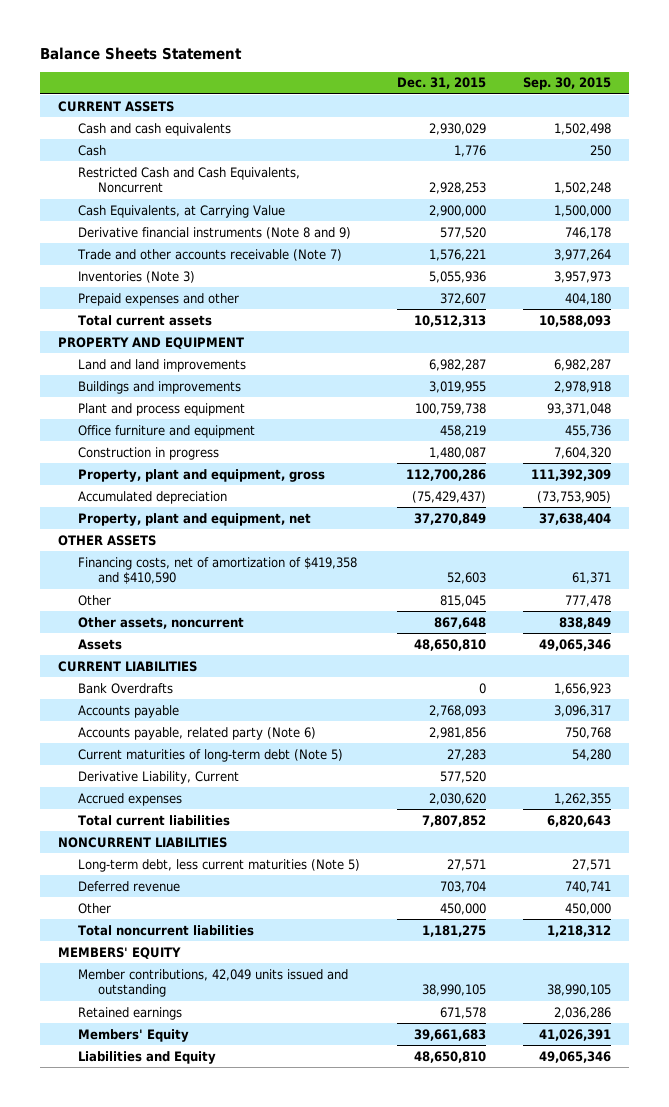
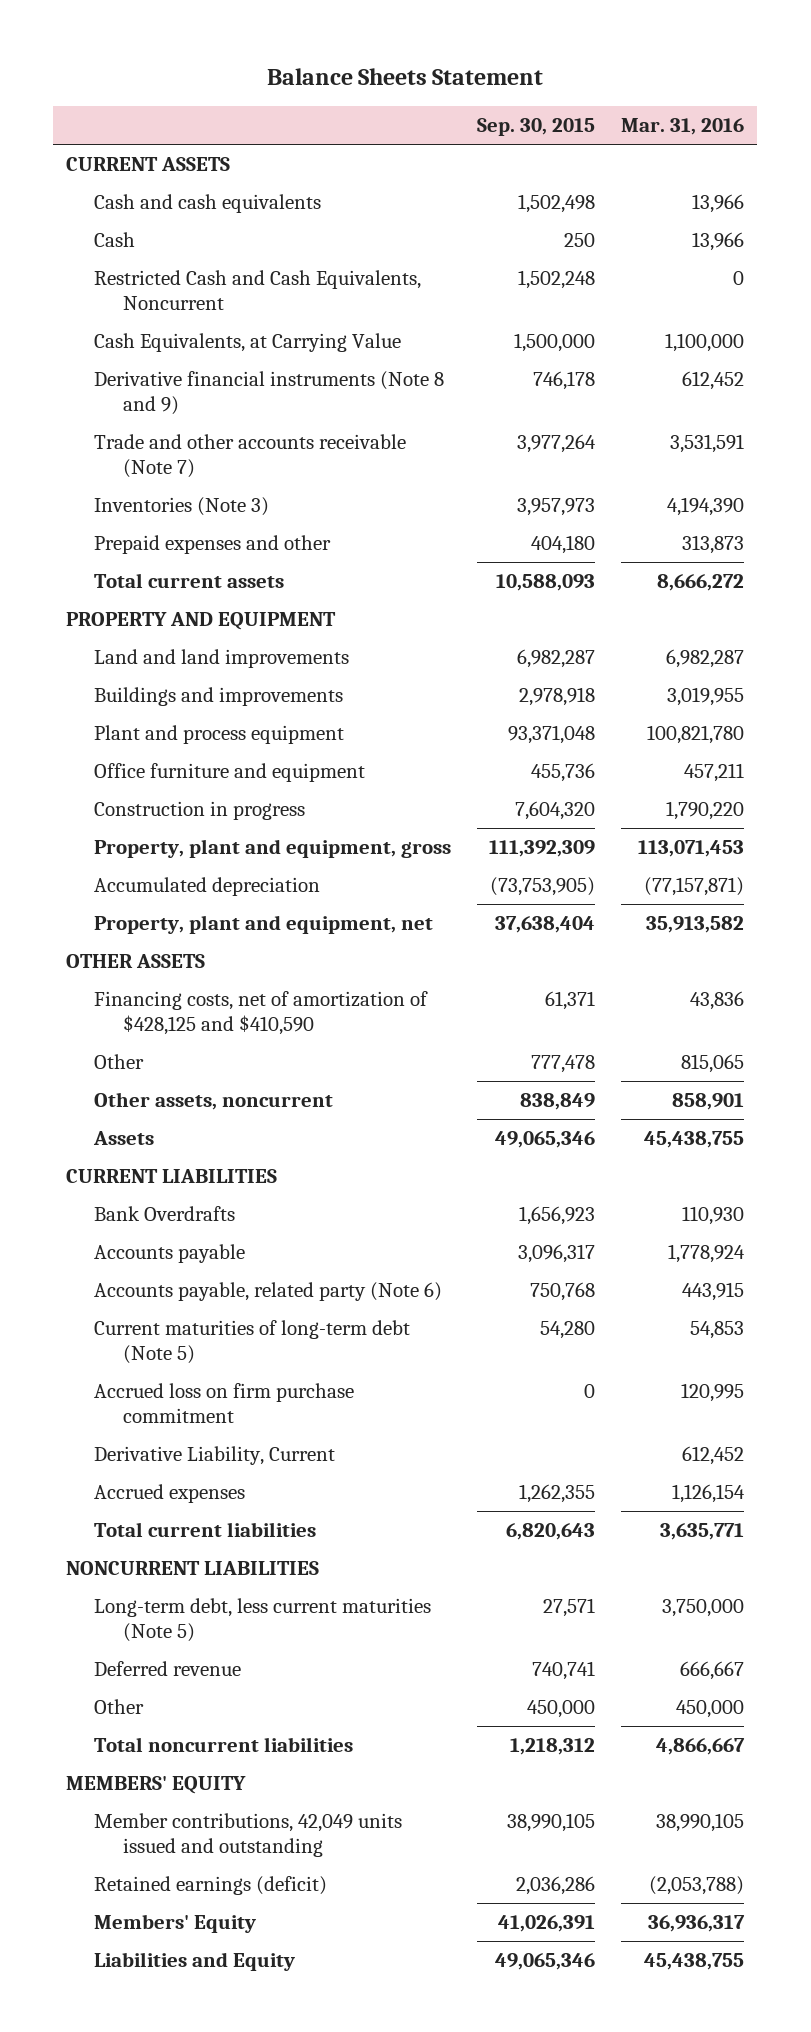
[396,77,486,90] Dec. 31, 2015 -> none
none -> [621,118,745,136] Mar. 31, 2016
[78,556,358,585] Financing costs, net of amortization of $419,358 and $410,590 -> [94,991,429,1035] Financing costs, net of amortization of $428,125 and $410,590
none -> [94,1383,355,1423] Accrued loss on firm purchase commitment
[78,1006,183,1020] Retained earnings -> [94,1876,328,1896] Retained earnings (deficit)

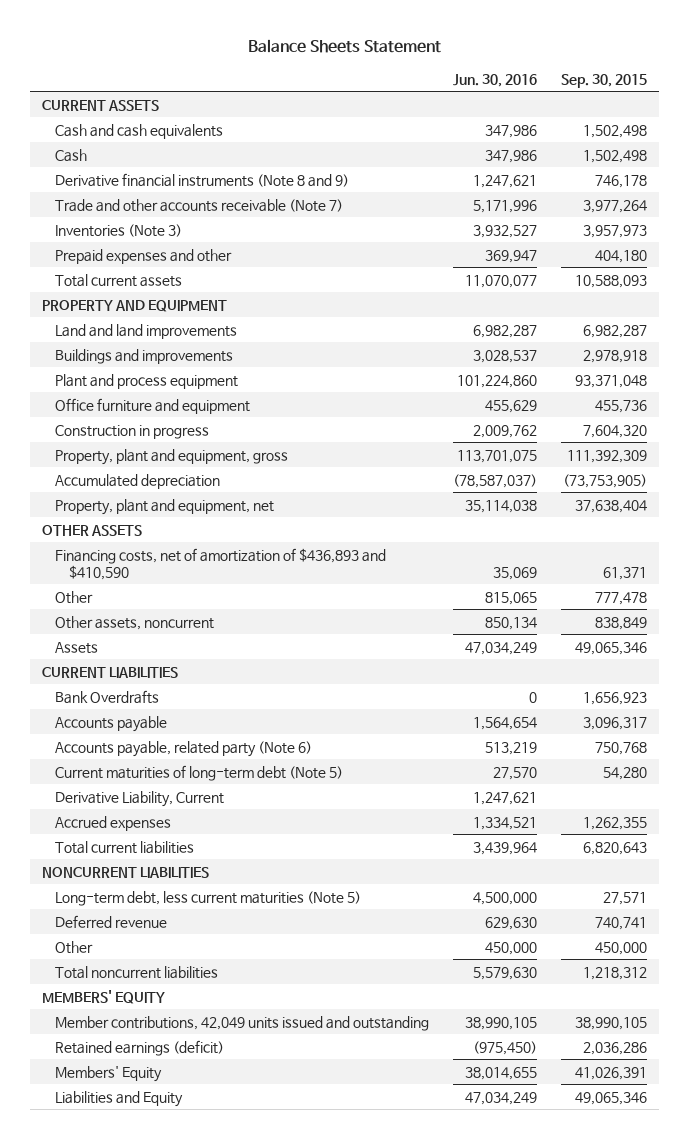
[621,118,745,136] Mar. 31, 2016 -> none
none -> [453,73,538,87] Jun. 30, 2016
[94,270,422,310] Restricted Cash and Cash Equivalents, Noncurrent -> none
[94,333,402,353] Cash Equivalents, at Carrying Value -> none
[564,233,596,248] 250 -> [583,149,648,163] 1,502,498
[94,991,429,1035] Financing costs, net of amortization of $428,125 and $410,590 -> [55,547,387,580] Financing costs, net of amortization of $436,893 and $410,590
[94,1383,355,1423] Accrued loss on firm purchase commitment -> none

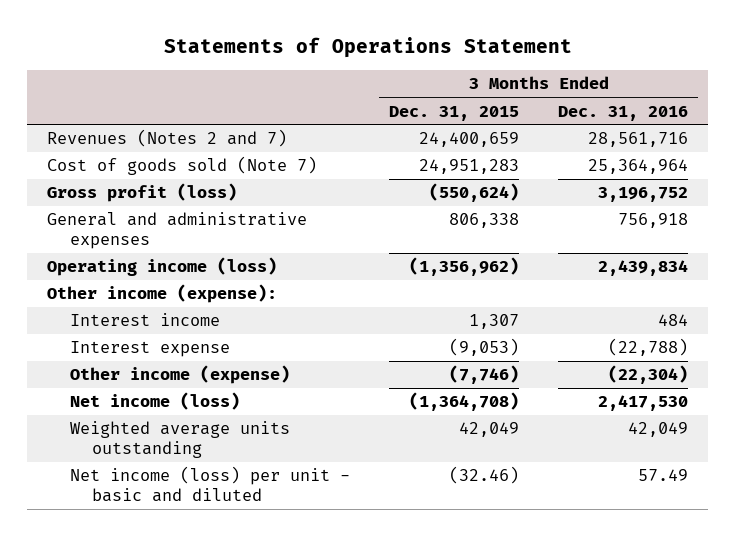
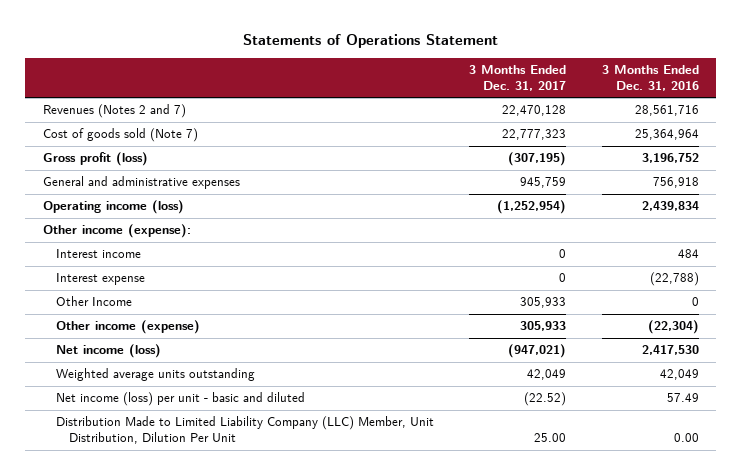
[388,105,519,121] Dec. 31, 2015 -> none
none -> [469,64,567,91] 3 Months Ended Dec. 31, 2017
none -> [56,296,133,307] Other Income
none -> [56,416,435,445] Distribution Made to Limited Liability Company (LLC) Member, Unit Distribution, Dilution Per Unit

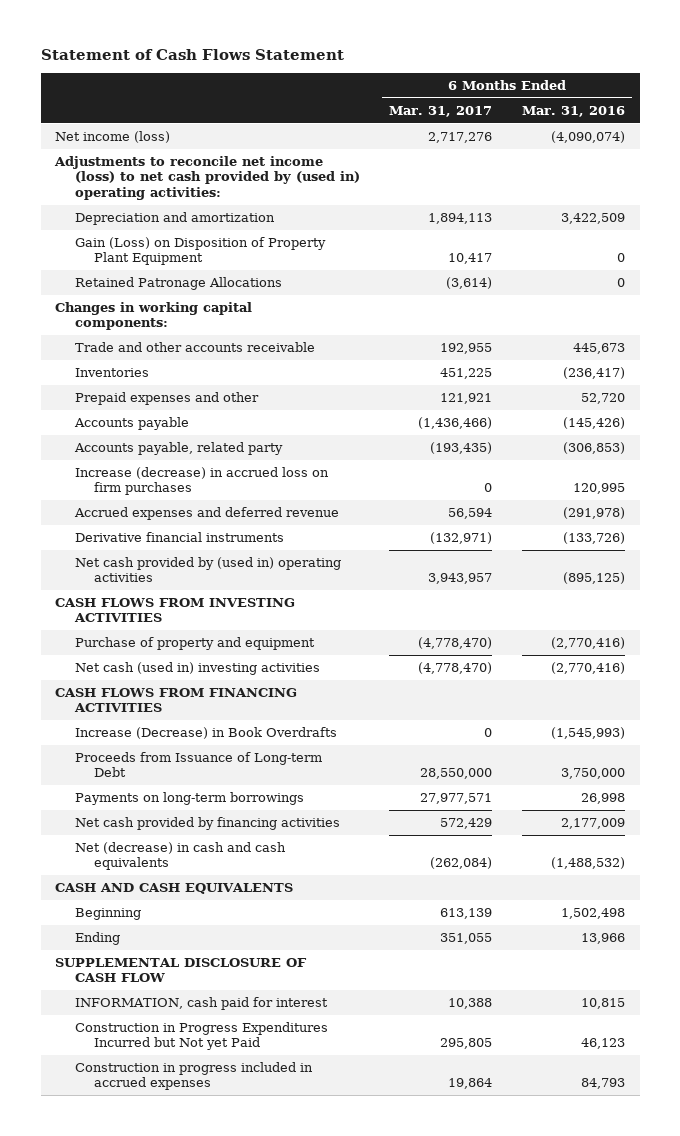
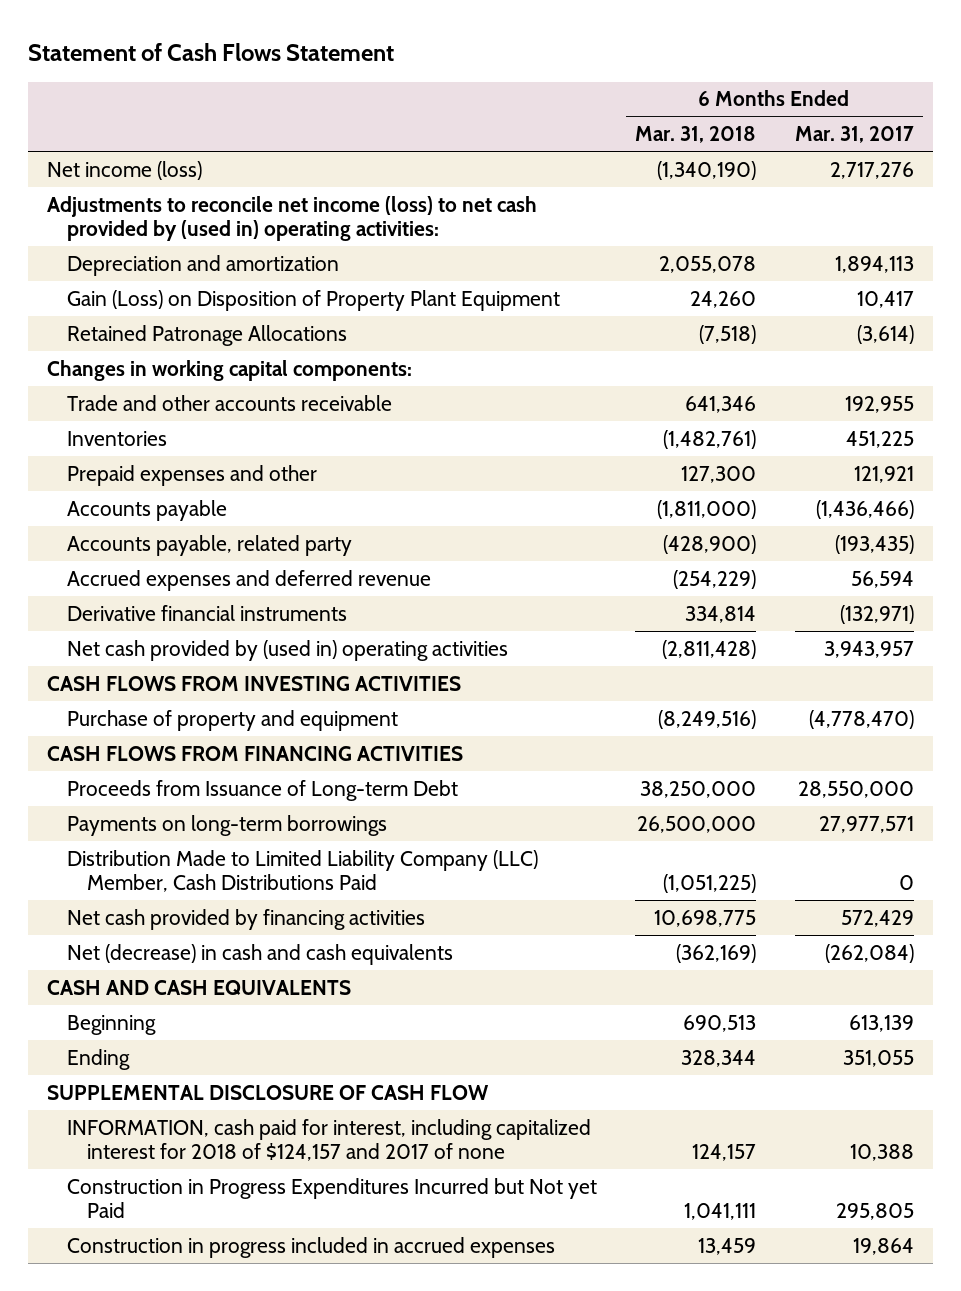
[521,105,625,117] Mar. 31, 2016 -> none
none -> [635,126,757,144] Mar. 31, 2018
[74,466,329,496] Increase (decrease) in accrued loss on firm purchases -> none
[74,661,320,675] Net cash (used in) investing activities -> none
[74,726,337,739] Increase (Decrease) in Book Overdrafts -> none
none -> [67,849,539,893] Distribution Made to Limited Liability Company (LLC) Member, Cash Distributions Paid
[74,996,328,1010] INFORMATION, cash paid for interest -> [67,1118,592,1162] INFORMATION, cash paid for interest, including capitalized interest for 2018 of $124,157 and 2017 of none

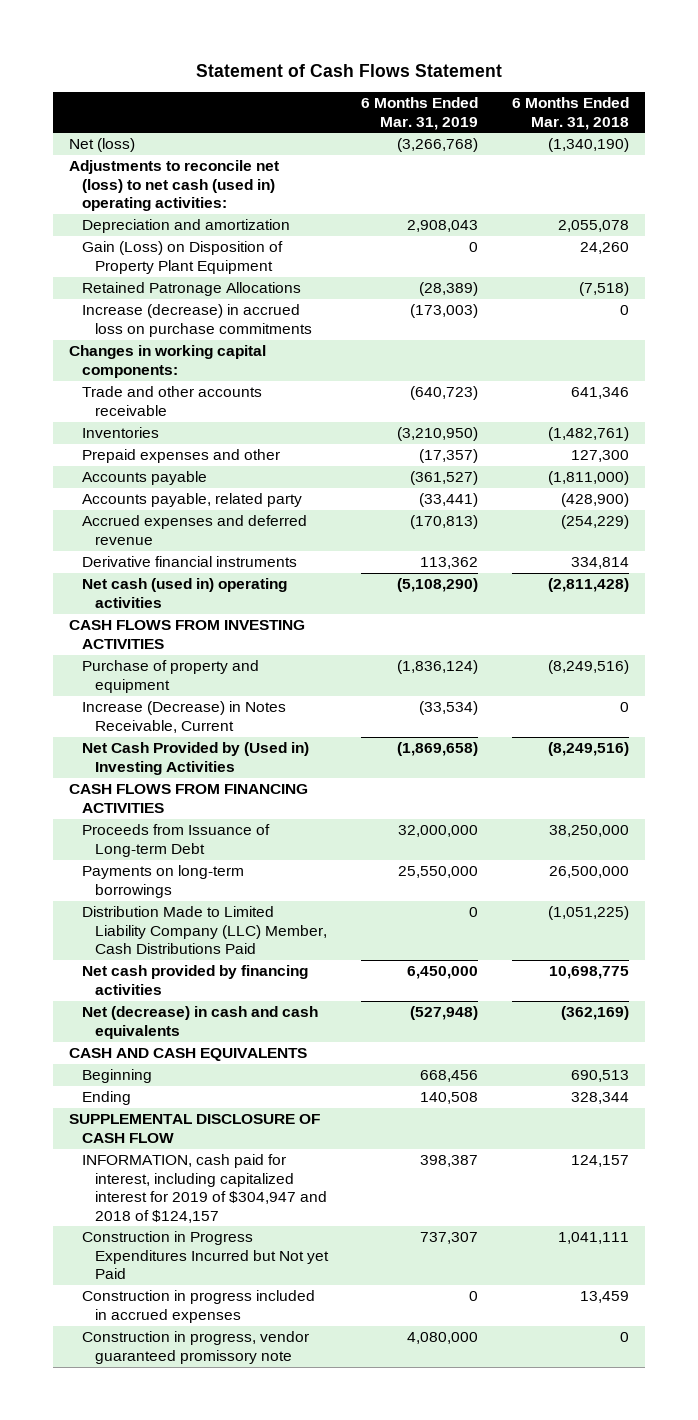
[794,126,914,144] Mar. 31, 2017 -> none
none -> [361,97,479,130] 6 Months Ended Mar. 31, 2019
[47,160,203,180] Net income (loss) -> [69,138,136,153] Net (loss)
[47,195,538,242] Adjustments to reconcile net income (loss) to net cash provided by (used in) operating activities: -> [69,160,280,212] Adjustments to reconcile net (loss) to net cash (used in) operating activities:
none -> [82,304,312,337] Increase (decrease) in accrued loss on purchase commitments
[67,639,509,661] Net cash provided by (used in) operating activities -> [82,578,288,608] Net cash (used in) operating activities
none -> [82,701,287,733] Increase (Decrease) in Notes Receivable, Current
none -> [82,742,310,775] Net Cash Provided by (Used in) Investing Activities
[67,1118,592,1162] INFORMATION, cash paid for interest, including capitalized interest for 2018 of $124,157 and 2017 of none -> [82,1154,327,1223] INFORMATION, cash paid for interest, including capitalized interest for 2019 of $304,947 and 2018 of $124,157
none -> [82,1331,310,1364] Construction in progress, vendor guaranteed promissory note

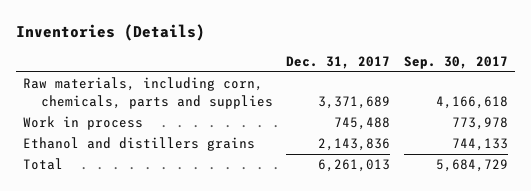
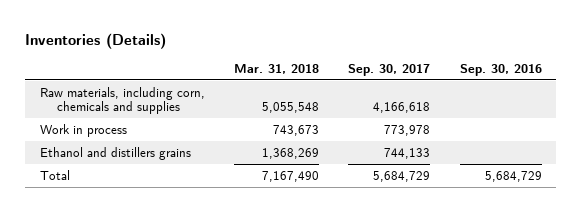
[286,56,391,70] Dec. 31, 2017 -> none
none -> [234,63,320,74] Mar. 31, 2018
none -> [459,63,542,76] Sep. 30, 2016
[22,77,273,109] Raw materials, including corn, chemicals, parts and supplies -> [39,86,205,115] Raw materials, including corn, chemicals and supplies

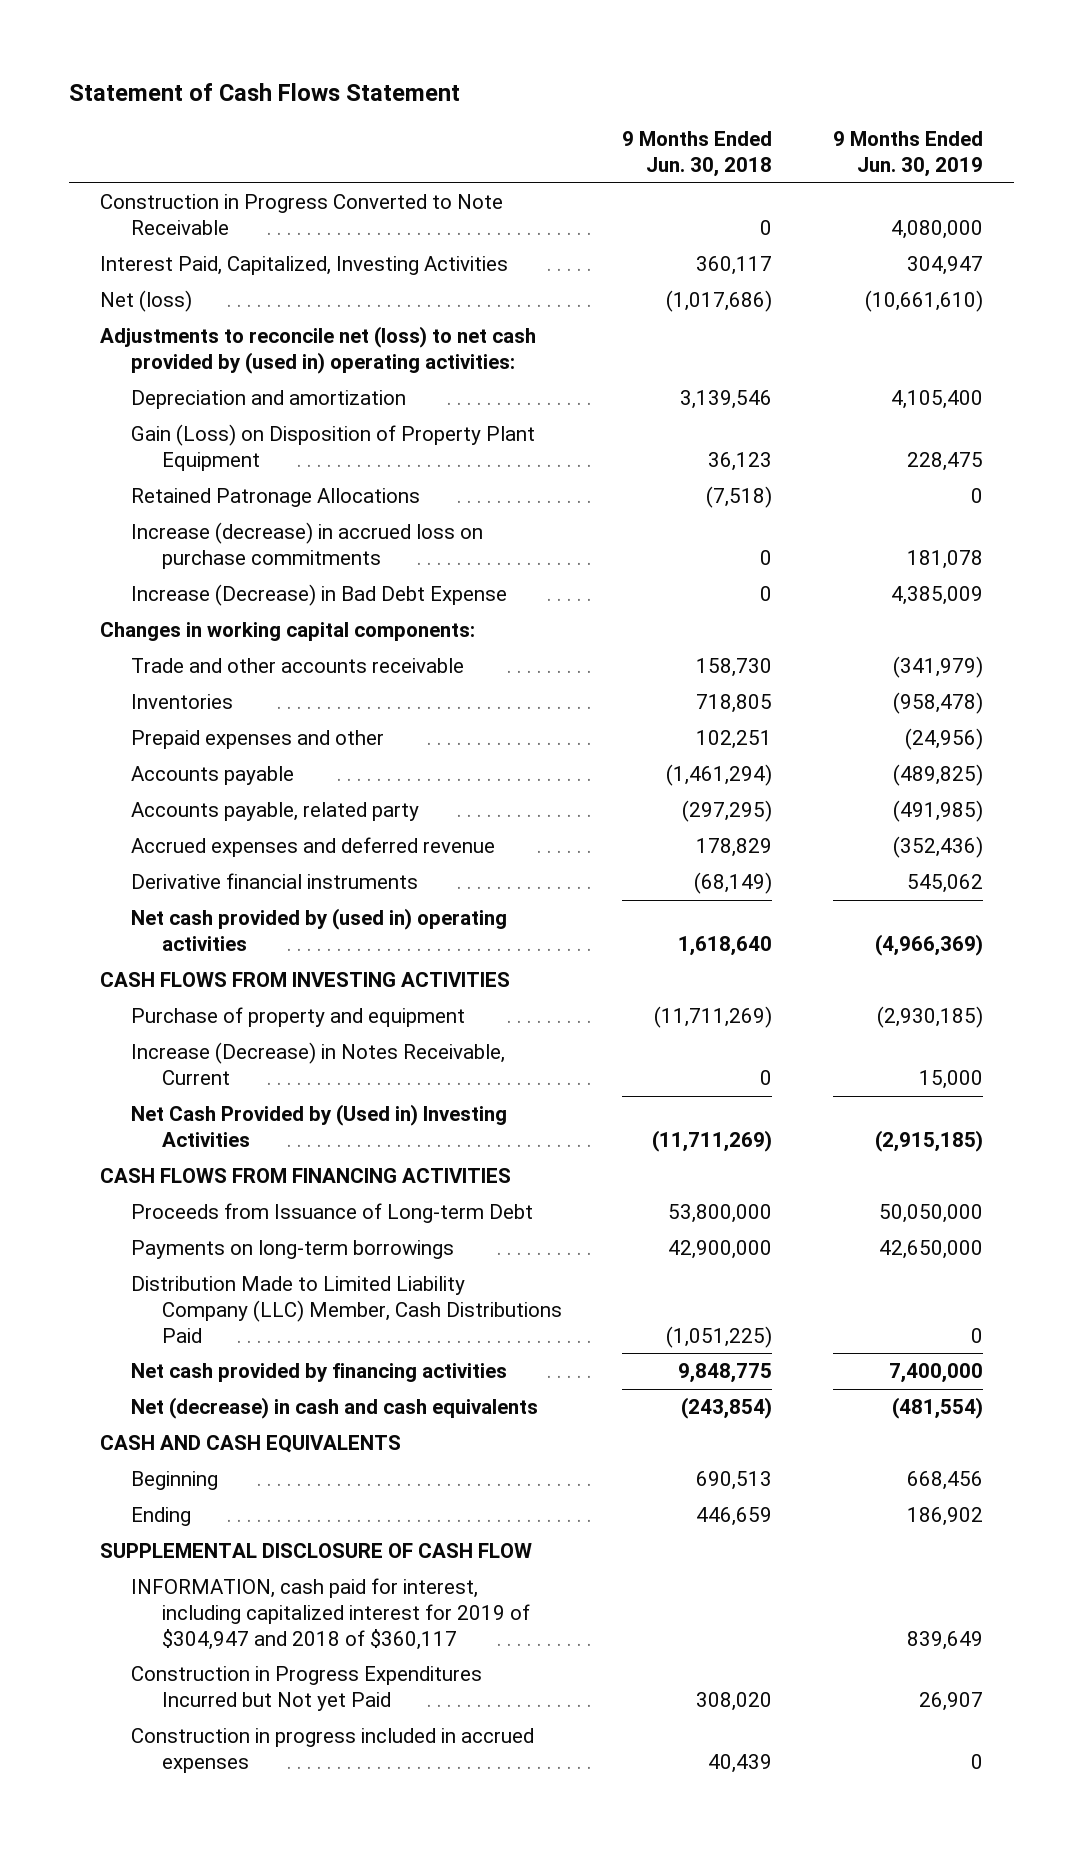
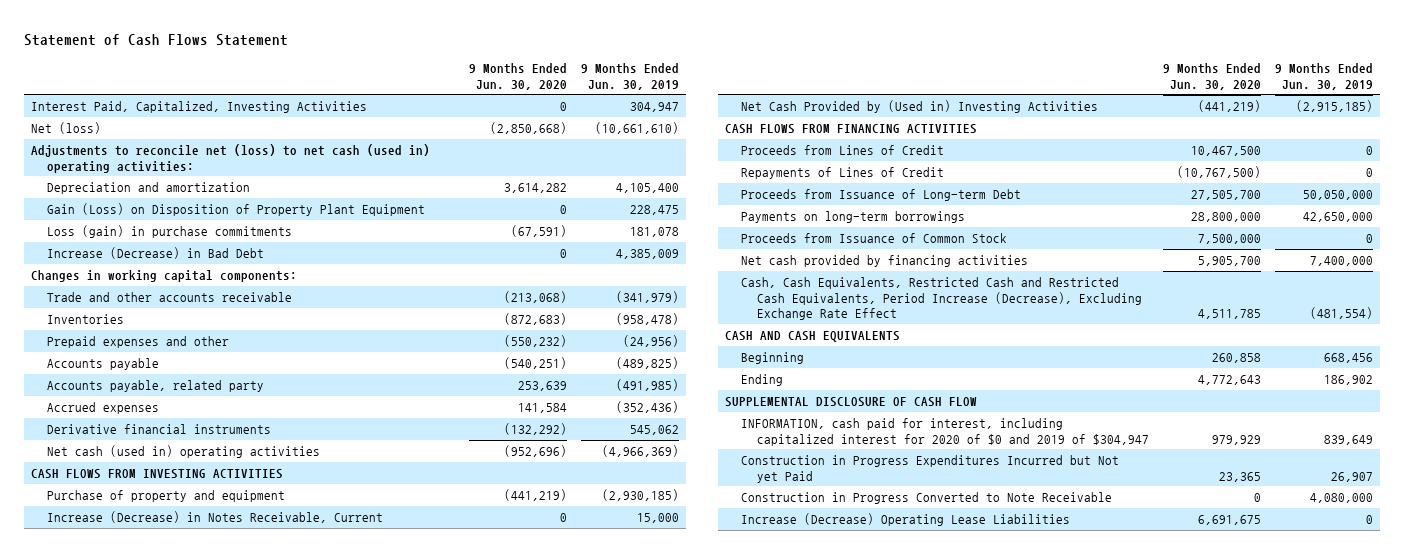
[622,131,773,178] 9 Months Ended Jun. 30, 2018 -> none
none -> [469,63,568,90] 9 Months Ended Jun. 30, 2020
[99,326,536,374] Adjustments to reconcile net (loss) to net cash provided by (used in) operating activities: -> [31,143,431,173] Adjustments to reconcile net (loss) to net cash (used in) operating activities:
[130,488,420,508] Retained Patronage Allocations -> none
[130,522,483,569] Increase (decrease) in accrued loss on purchase commitments -> [47,224,293,238] Loss (gain) in purchase commitments
[130,584,507,607] Increase (Decrease) in Bad Debt Expense -> [47,246,265,259] Increase (Decrease) in Bad Debt
[130,837,495,858] Accrued expenses and deferred revenue -> [47,401,160,414] Accrued expenses
[130,908,507,951] Net cash provided by (used in) operating activities -> [47,444,321,458] Net cash (used in) operating activities
none -> [741,144,945,155] Proceeds from Lines of Credit
none -> [741,166,945,179] Repayments of Lines of Credit
[130,1276,562,1343] Distribution Made to Limited Liability Company (LLC) Member, Cash Distributions Paid -> none
none -> [741,232,1008,243] Proceeds from Issuance of Common Stock
[130,1397,538,1420] Net (decrease) in cash and cash equivalents -> [741,276,1143,321] Cash, Cash Equivalents, Restricted Cash and Restricted Cash Equivalents, Period Increase (Decrease), Excluding Exchange Rate Effect
[130,1578,530,1650] INFORMATION, cash paid for interest, including capitalized interest for 2019 of $304,947 and 2018 of $360,117 -> [741,417,1150,446] INFORMATION, cash paid for interest, including capitalized interest for 2020 of $0 and 2019 of $304,947
[130,1728,534,1773] Construction in progress included in accrued expenses -> none
[99,194,503,235] Construction in Progress Converted to Note Receivable -> [741,491,1113,504] Construction in Progress Converted to Note Receivable
none -> [741,512,1071,526] Increase (Decrease) Operating Lease Liabilities

